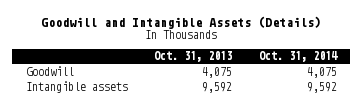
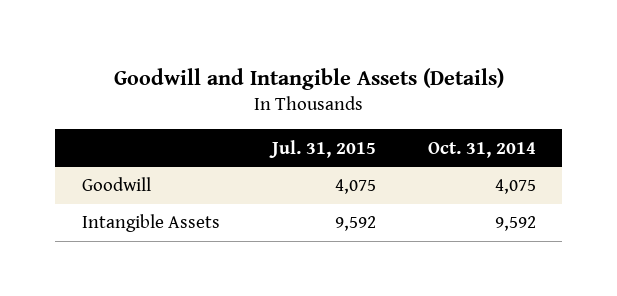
[154,51,233,63] Oct. 31, 2013 -> none
none -> [268,139,376,158] Jul. 31, 2015
[25,80,128,93] Intangible assets -> [81,214,220,233] Intangible Assets

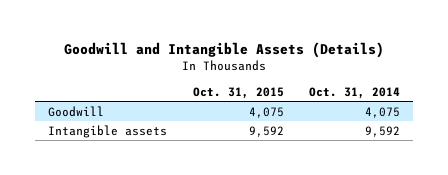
[268,139,376,158] Jul. 31, 2015 -> none
none -> [192,87,284,100] Oct. 31, 2015
[81,214,220,233] Intangible Assets -> [48,124,168,138] Intangible assets

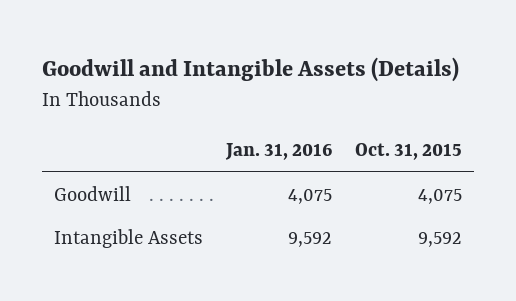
[309,87,401,100] Oct. 31, 2014 -> none
none -> [225,143,333,161] Jan. 31, 2016
[48,124,168,138] Intangible assets -> [53,228,203,248] Intangible Assets

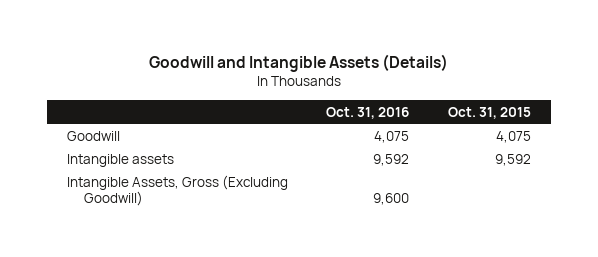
[225,143,333,161] Jan. 31, 2016 -> none
none -> [326,106,410,119] Oct. 31, 2016
[53,228,203,248] Intangible Assets -> [66,153,174,167] Intangible assets
none -> [66,174,288,207] Intangible Assets, Gross (Excluding Goodwill)

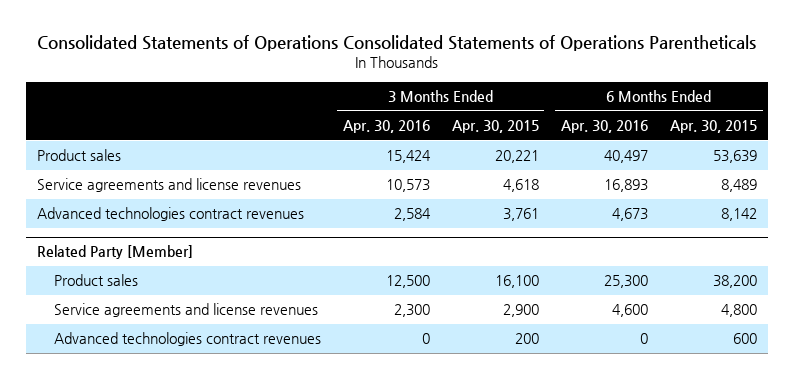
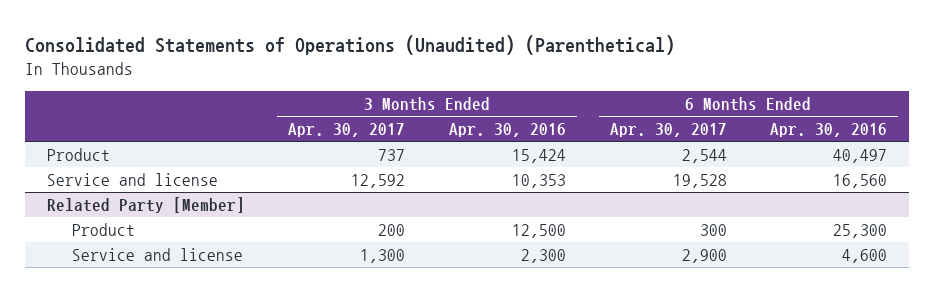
[37,35,757,52] Consolidated Statements of Operations Consolidated Statements of Operations Parentheticals -> [24,35,675,56] Consolidated Statements of Operations (Unaudited) (Parenthetical)
[451,119,539,133] Apr. 30, 2015 -> none
[670,119,758,133] Apr. 30, 2015 -> none
none -> [288,123,406,138] Apr. 30, 2017
none -> [609,123,727,138] Apr. 30, 2017
[37,207,305,222] Advanced technologies contract revenues -> none
[37,149,122,162] Product sales -> [46,148,110,162] Product
[37,178,302,193] Service agreements and license revenues -> [46,173,218,187] Service and license
[385,179,430,193] 10,573 -> [511,174,566,189] 10,353
[604,179,649,193] 16,893 -> [833,174,888,189] 16,560
[53,332,321,347] Advanced technologies contract revenues -> none
[53,274,138,287] Product sales -> [72,223,136,237] Product
[53,303,318,318] Service agreements and license revenues -> [72,248,244,262] Service and license

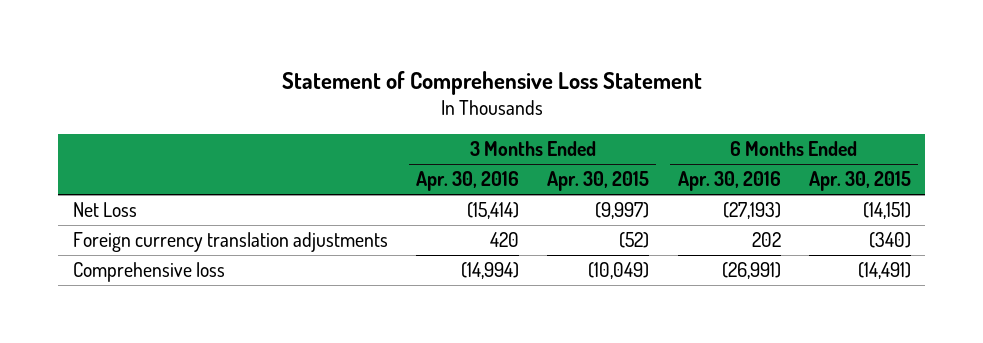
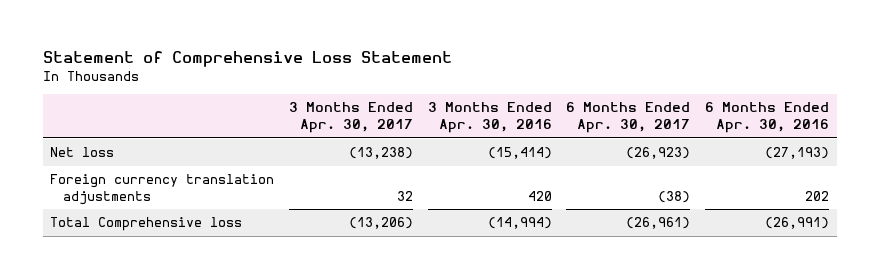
[547,171,650,192] Apr. 30, 2015 -> none
[808,171,911,192] Apr. 30, 2015 -> none
none -> [288,102,413,134] 3 Months Ended Apr. 30, 2017
none -> [566,102,691,134] 6 Months Ended Apr. 30, 2017
[72,202,137,218] Net Loss -> [49,147,114,158] Net loss
[72,262,225,283] Comprehensive loss -> [49,217,242,232] Total Comprehensive loss

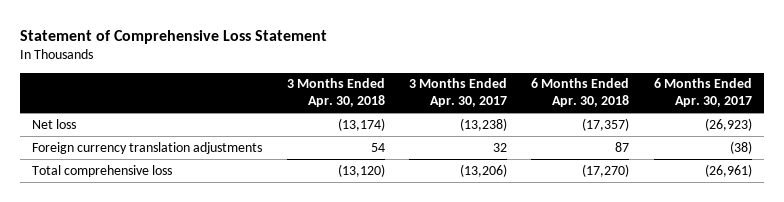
[427,102,552,134] 3 Months Ended Apr. 30, 2016 -> none
[705,102,830,134] 6 Months Ended Apr. 30, 2016 -> none
none -> [286,78,385,108] 3 Months Ended Apr. 30, 2018
none -> [531,78,630,108] 6 Months Ended Apr. 30, 2018
[49,217,242,232] Total Comprehensive loss -> [32,164,173,177] Total comprehensive loss

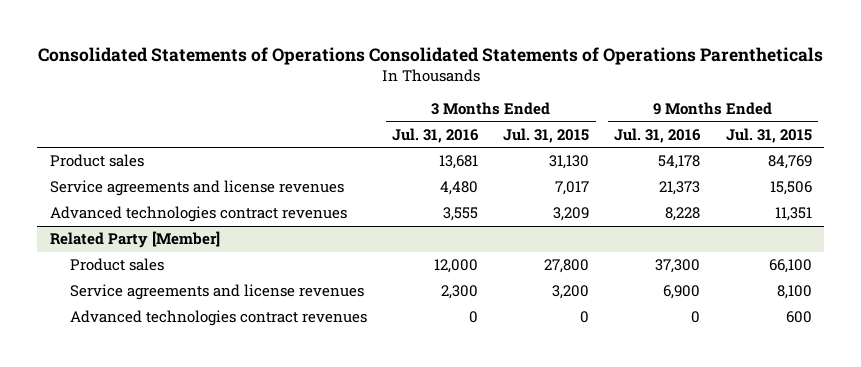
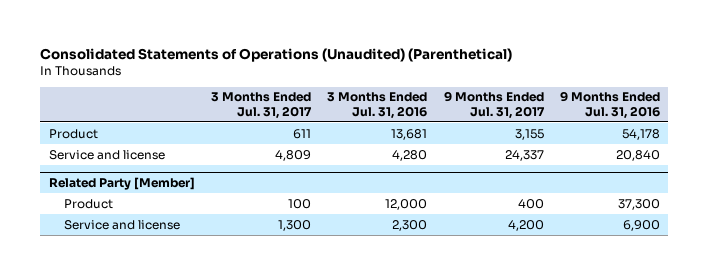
[37,46,823,65] Consolidated Statements of Operations Consolidated Statements of Operations Parentheticals -> [40,47,513,62] Consolidated Statements of Operations (Unaudited) (Parenthetical)
[503,127,590,143] Jul. 31, 2015 -> none
[725,127,812,143] Jul. 31, 2015 -> none
none -> [210,92,312,119] 3 Months Ended Jul. 31, 2017
none -> [443,91,545,119] 9 Months Ended Jul. 31, 2017
[49,206,347,223] Advanced technologies contract revenues -> none
[49,154,144,168] Product sales -> [48,128,98,139] Product
[49,180,344,197] Service agreements and license revenues -> [48,149,165,160] Service and license
[440,181,479,196] 4,480 -> [392,149,428,161] 4,280
[659,181,701,196] 21,373 -> [615,149,660,161] 20,840
[70,310,368,327] Advanced technologies contract revenues -> none
[70,258,165,272] Product sales -> [63,198,113,209] Product
[70,284,365,301] Service agreements and license revenues -> [63,219,180,230] Service and license

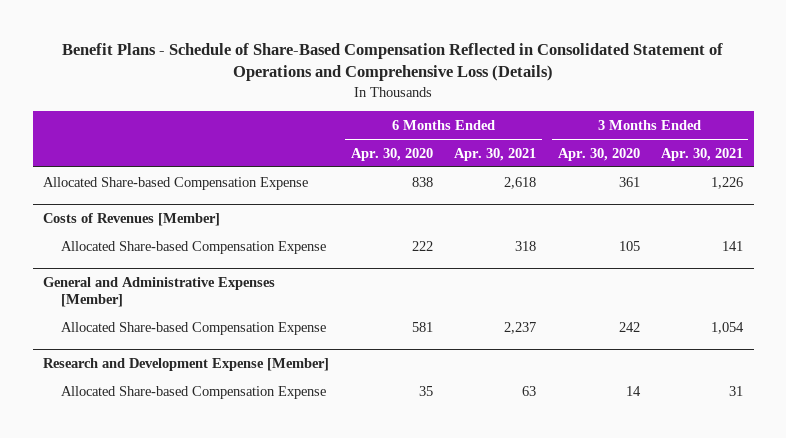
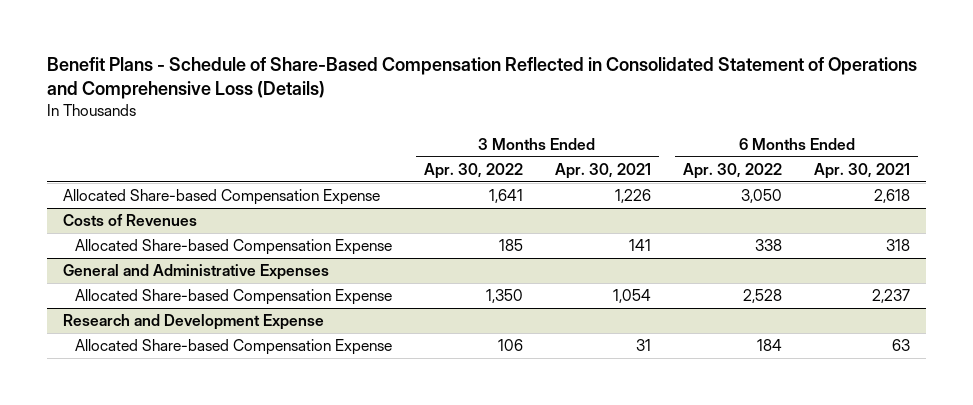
[350,147,433,161] Apr. 30, 2020 -> none
[557,147,640,161] Apr. 30, 2020 -> none
none -> [423,162,523,179] Apr. 30, 2022
none -> [682,162,782,179] Apr. 30, 2022
[43,212,221,226] Costs of Revenues [Member] -> [62,214,197,227] Costs of Revenues
[43,276,276,307] General and Administrative Expenses [Member] -> [62,264,329,281] General and Administrative Expenses
[43,357,330,371] Research and Development Expense [Member] -> [62,314,324,331] Research and Development Expense

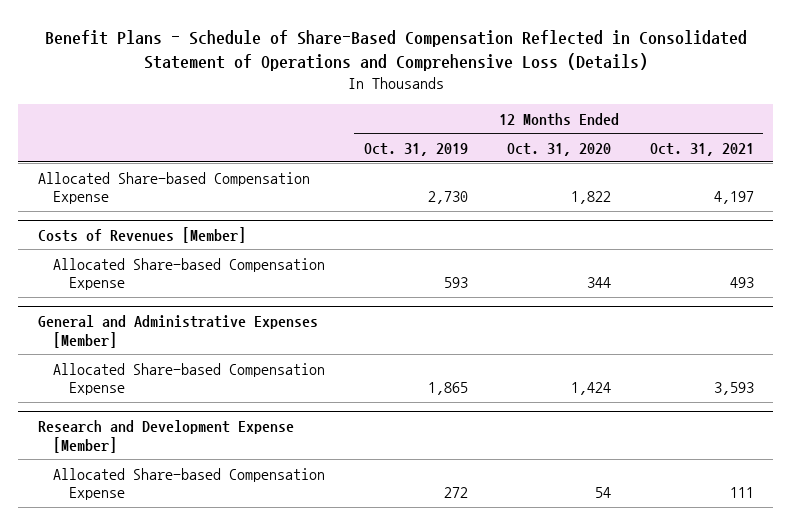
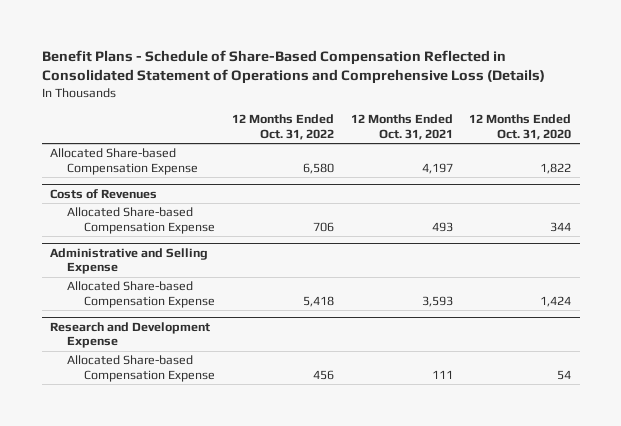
[364,142,469,156] Oct. 31, 2019 -> none
none -> [232,114,335,140] 12 Months Ended Oct. 31, 2022
[37,226,246,243] Costs of Revenues [Member] -> [50,188,158,199] Costs of Revenues
[37,314,318,348] General and Administrative Expenses [Member] -> [50,247,209,275] Administrative and Selling Expense
[37,419,294,453] Research and Development Expense [Member] -> [50,321,211,349] Research and Development Expense

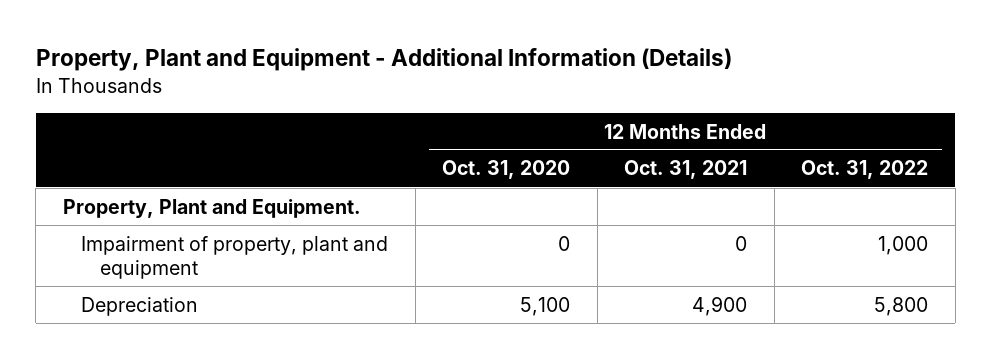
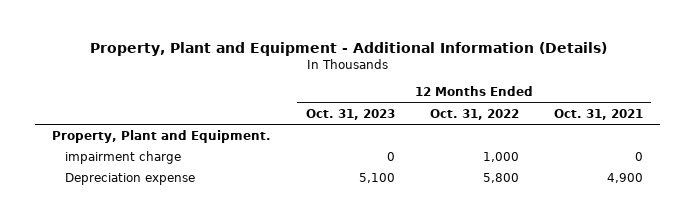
[442,160,571,180] Oct. 31, 2020 -> none
none -> [306,108,396,120] Oct. 31, 2023
[81,235,389,279] Impairment of property, plant and equipment -> [64,151,181,165] impairment charge
[81,296,199,316] Depreciation -> [64,173,195,186] Depreciation expense

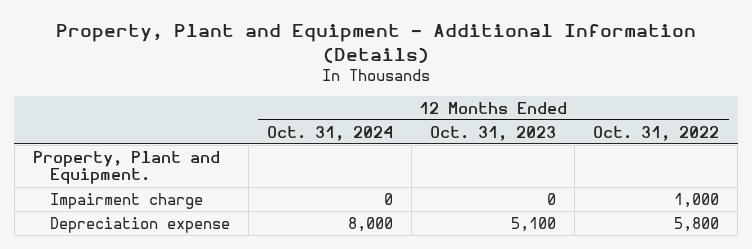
[553,108,643,120] Oct. 31, 2021 -> none
none -> [267,125,394,141] Oct. 31, 2024
[64,151,181,165] impairment charge -> [50,192,204,209] Impairment charge

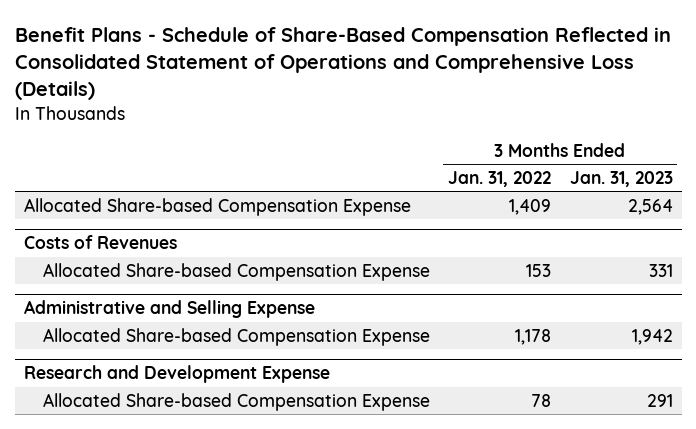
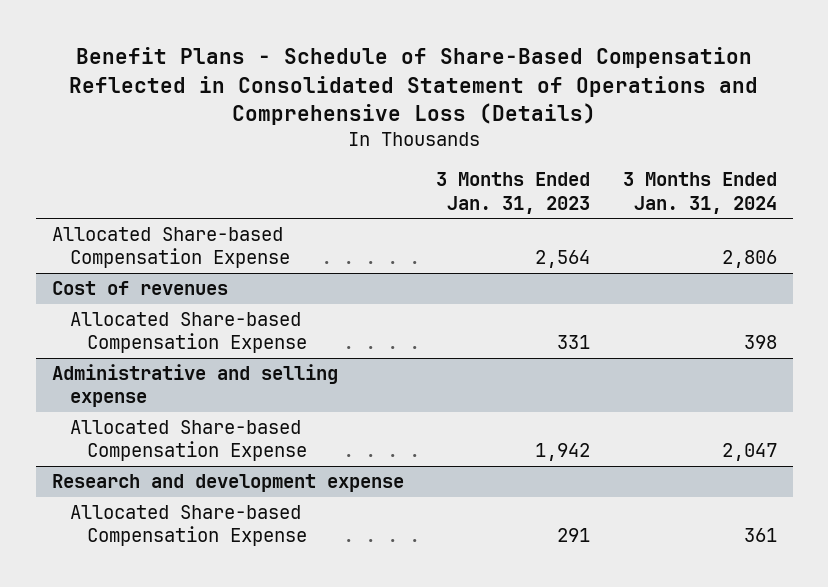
[448,171,552,188] Jan. 31, 2022 -> none
none -> [622,172,777,214] 3 Months Ended Jan. 31, 2024
[23,235,177,250] Costs of Revenues -> [51,281,228,296] Cost of revenues
[23,300,315,319] Administrative and Selling Expense -> [51,364,338,408] Administrative and selling expense
[23,365,330,384] Research and Development Expense -> [51,474,404,493] Research and development expense

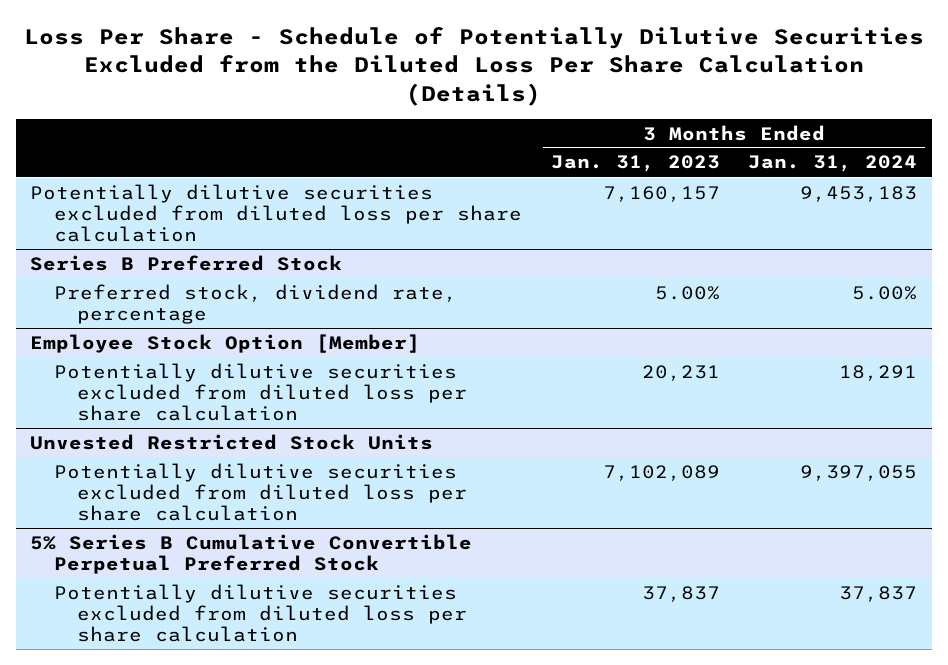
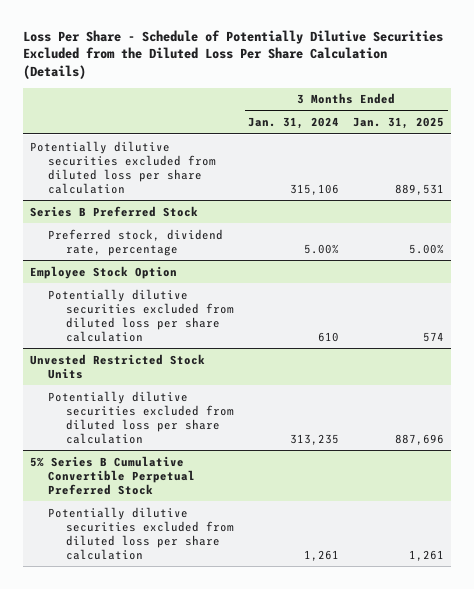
[550,155,720,173] Jan. 31, 2023 -> none
none -> [353,117,445,130] Jan. 31, 2025
[800,185,918,202] 9,453,183 -> [290,183,340,195] 315,106
[30,333,421,353] Employee Stock Option [Member] -> [30,265,178,279] Employee Stock Option
[839,364,918,381] 18,291 -> [318,331,340,342] 610
[800,464,918,481] 9,397,055 -> [290,433,340,445] 313,235
[839,585,918,602] 37,837 -> [304,549,340,561] 1,261

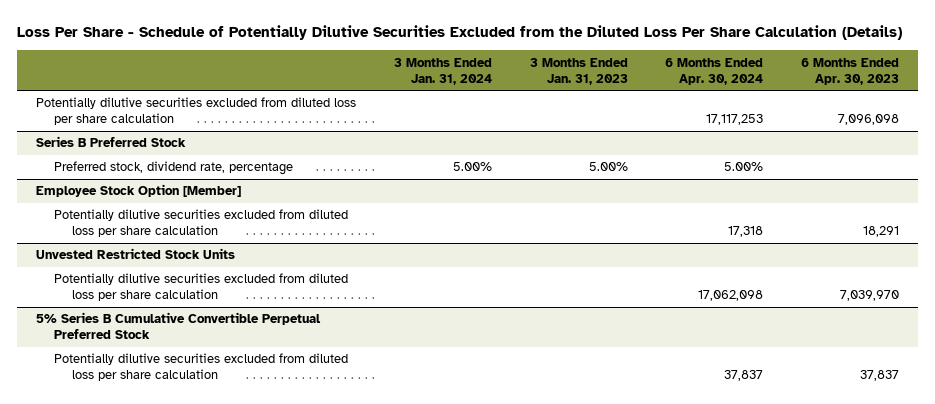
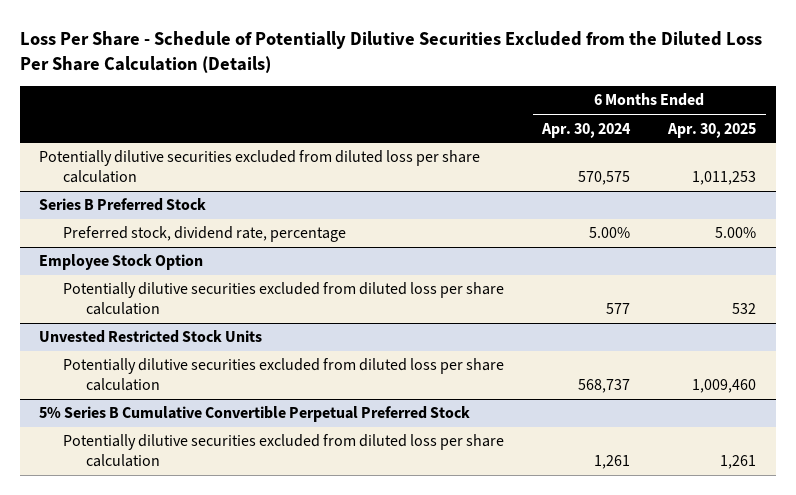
[393,57,492,85] 3 Months Ended Jan. 31, 2024 -> none
[529,57,628,85] 3 Months Ended Jan. 31, 2023 -> none
[800,57,899,85] 6 Months Ended Apr. 30, 2023 -> none
none -> [667,122,757,138] Apr. 30, 2025
[706,114,764,126] 17,117,253 -> [578,170,631,185] 570,575
[36,184,242,198] Employee Stock Option [Member] -> [39,254,204,271] Employee Stock Option
[728,226,764,238] 17,318 -> [606,302,631,314] 577
[698,290,764,302] 17,062,098 -> [578,378,631,393] 568,737
[724,370,764,382] 37,837 -> [594,454,631,469] 1,261

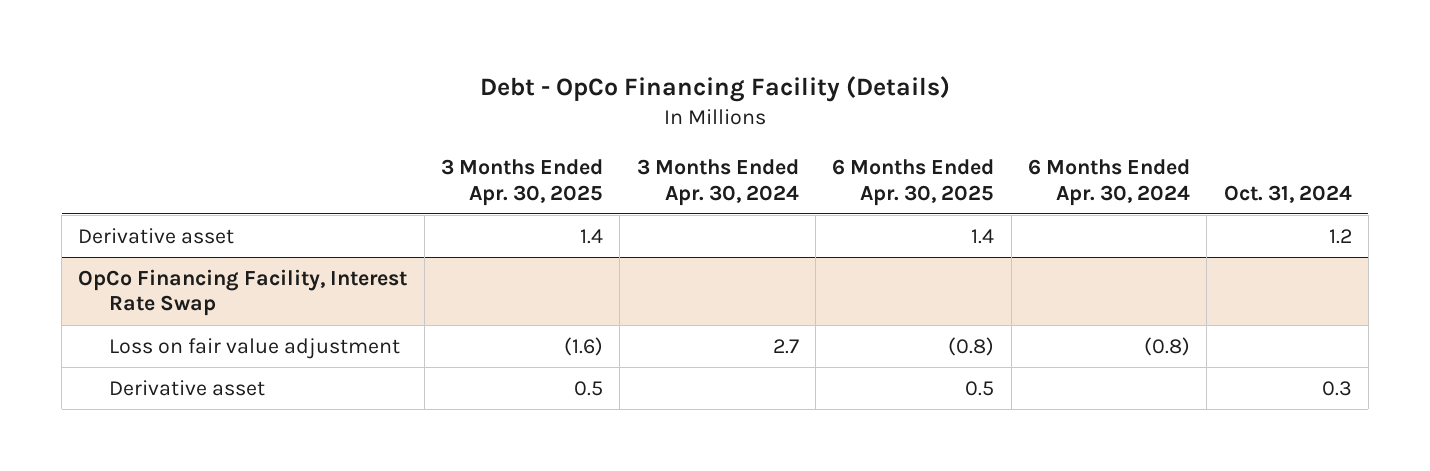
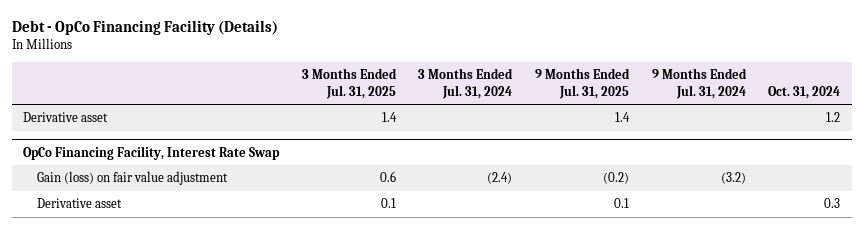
[441,158,604,206] 3 Months Ended Apr. 30, 2025 -> none
[636,158,799,206] 3 Months Ended Apr. 30, 2024 -> none
[832,158,995,206] 6 Months Ended Apr. 30, 2025 -> none
[1027,158,1190,206] 6 Months Ended Apr. 30, 2024 -> none
none -> [301,68,397,99] 3 Months Ended Jul. 31, 2025
none -> [418,68,514,99] 3 Months Ended Jul. 31, 2024
none -> [534,68,630,99] 9 Months Ended Jul. 31, 2025
none -> [651,68,747,99] 9 Months Ended Jul. 31, 2024
[109,337,401,359] Loss on fair value adjustment -> [37,171,229,186] Gain (loss) on fair value adjustment

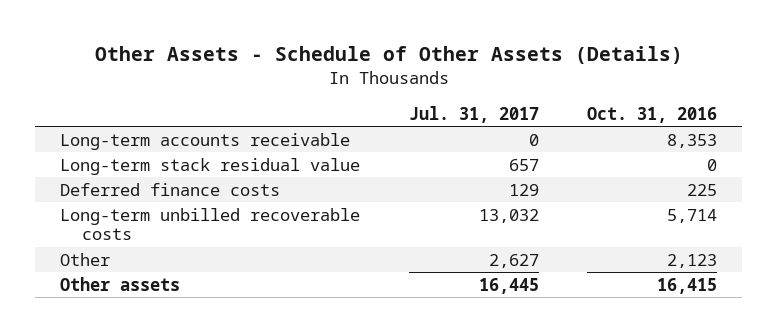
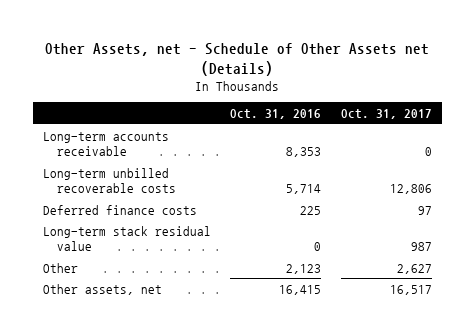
[94,46,683,65] Other Assets - Schedule of Other Assets (Details) -> [45,42,430,76] Other Assets, net - Schedule of Other Assets net (Details)
[408,105,539,123] Jul. 31, 2017 -> none
none -> [340,109,432,120] Oct. 31, 2017
[59,182,280,196] Deferred finance costs -> [42,204,197,215] Deferred finance costs
[59,157,360,175] Long-term stack residual value -> [42,225,211,252] Long-term stack residual value
[59,276,180,291] Other assets -> [42,283,162,295] Other assets, net

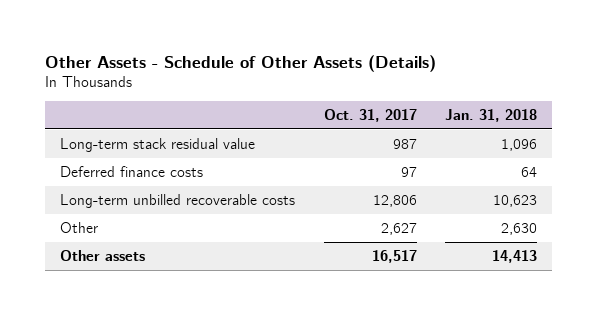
[45,42,430,76] Other Assets, net - Schedule of Other Assets net (Details) -> [45,54,437,72] Other Assets - Schedule of Other Assets (Details)
[230,109,322,120] Oct. 31, 2016 -> none
none -> [445,108,538,122] Jan. 31, 2018
[42,131,169,157] Long-term accounts receivable -> none
[42,204,197,215] Deferred finance costs -> [59,165,203,177] Deferred finance costs
[42,167,177,194] Long-term unbilled recoverable costs -> [59,193,295,208] Long-term unbilled recoverable costs
[42,283,162,295] Other assets, net -> [59,249,145,261] Other assets

